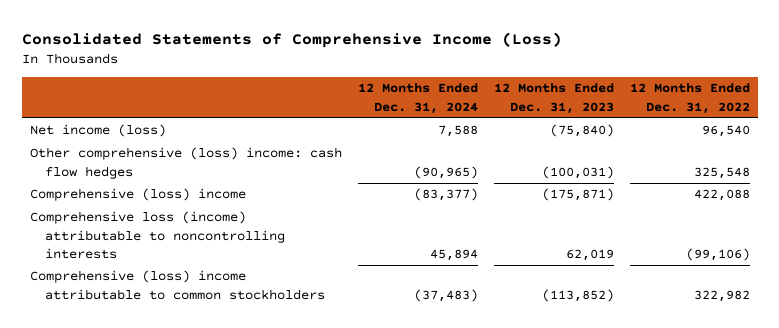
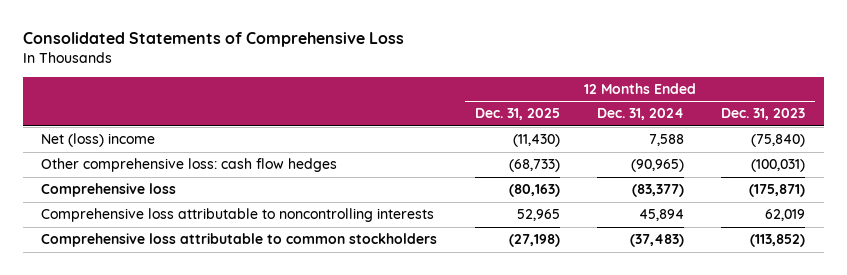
[21,31,562,48] Consolidated Statements of Comprehensive Income (Loss) -> [22,32,404,48] Consolidated Statements of Comprehensive Loss
[629,83,750,114] 12 Months Ended Dec. 31, 2022 -> none
none -> [474,108,560,121] Dec. 31, 2025
[29,124,166,138] Net income (loss) -> [41,133,156,148] Net (loss) income
[29,147,342,179] Other comprehensive (loss) income: cash flow hedges -> [41,158,338,173] Other comprehensive loss: cash flow hedges
[29,188,246,202] Comprehensive (loss) income -> [41,183,177,198] Comprehensive loss
[29,211,286,260] Comprehensive loss (income) attributable to noncontrolling interests -> [41,208,435,223] Comprehensive loss attributable to noncontrolling interests
[29,270,326,300] Comprehensive (loss) income attributable to common stockholders -> [41,233,438,248] Comprehensive loss attributable to common stockholders

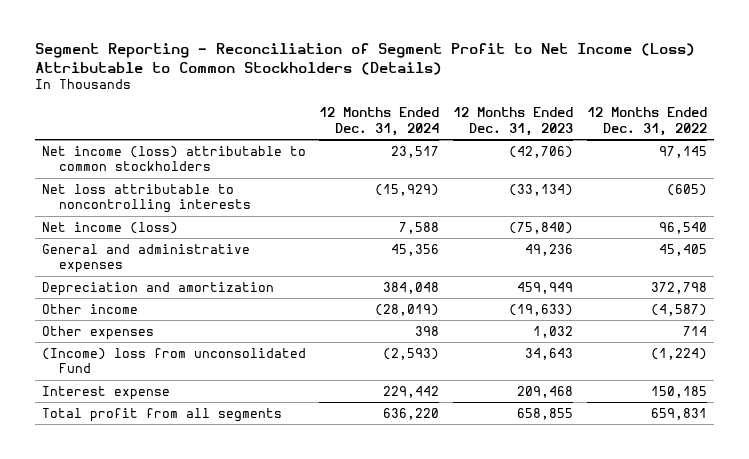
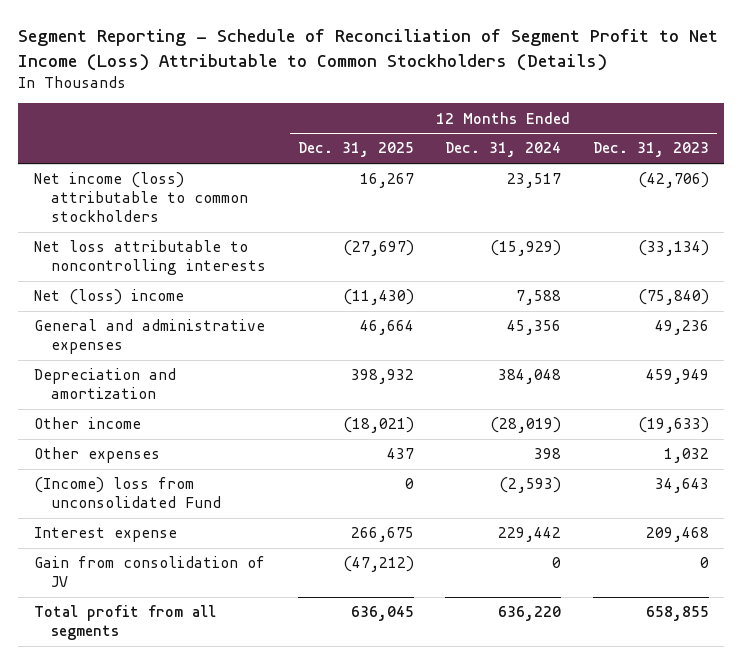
[34,42,695,75] Segment Reporting - Reconciliation of Segment Profit to Net Income (Loss) Attributable to Common Stockholders (Details) -> [18,29,719,71] Segment Reporting - Schedule of Reconciliation of Segment Profit to Net Income (Loss) Attributable to Common Stockholders (Details)
[587,107,708,136] 12 Months Ended Dec. 31, 2022 -> none
none -> [297,142,414,158] Dec. 31, 2025
[41,221,178,234] Net income (loss) -> [33,289,184,306] Net (loss) income
none -> [33,556,265,588] Gain from consolidation of JV

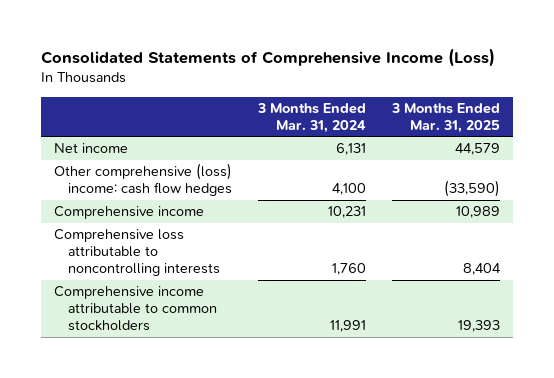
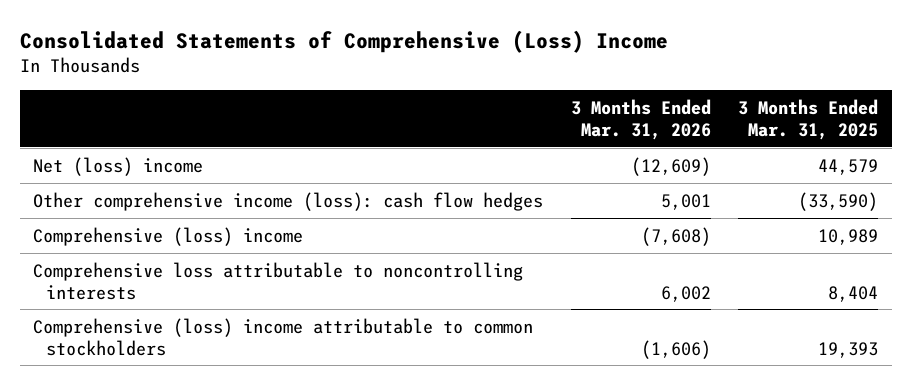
[40,48,495,68] Consolidated Statements of Comprehensive Income (Loss) -> [19,29,668,53] Consolidated Statements of Comprehensive (Loss) Income
[257,102,367,133] 3 Months Ended Mar. 31, 2024 -> none
none -> [570,99,711,140] 3 Months Ended Mar. 31, 2026
[53,143,128,154] Net income -> [33,156,204,176] Net (loss) income
[53,163,233,197] Other comprehensive (loss) income: cash flow hedges -> [33,191,544,211] Other comprehensive income (loss): cash flow hedges
[53,206,204,220] Comprehensive income -> [33,226,304,246] Comprehensive (loss) income
[53,286,218,332] Comprehensive income attributable to common stockholders -> [33,317,534,356] Comprehensive (loss) income attributable to common stockholders

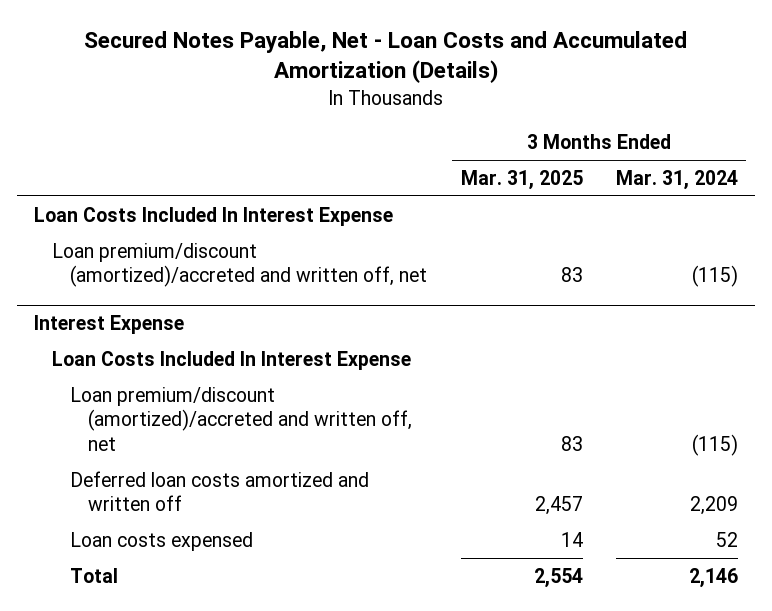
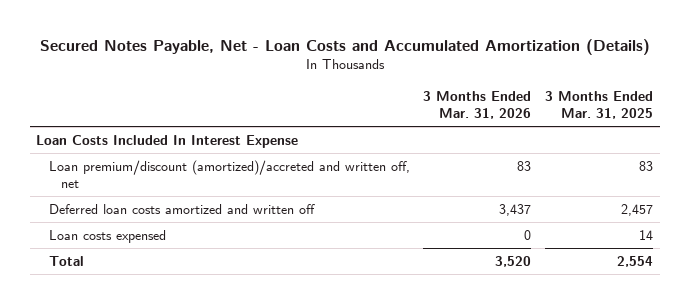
[615,169,738,190] Mar. 31, 2024 -> none
none -> [423,90,532,120] 3 Months Ended Mar. 31, 2026
[34,315,185,335] Interest Expense -> none
[52,350,412,370] Loan Costs Included In Interest Expense -> none
[70,386,413,451] Loan premium/discount (amortized)/accreted and written off, net -> none

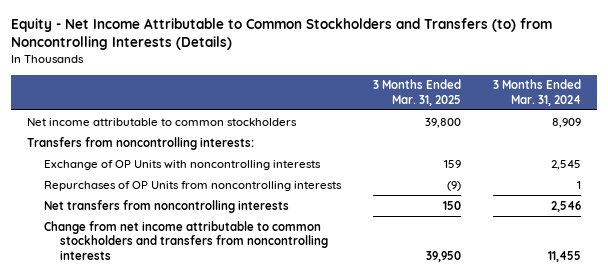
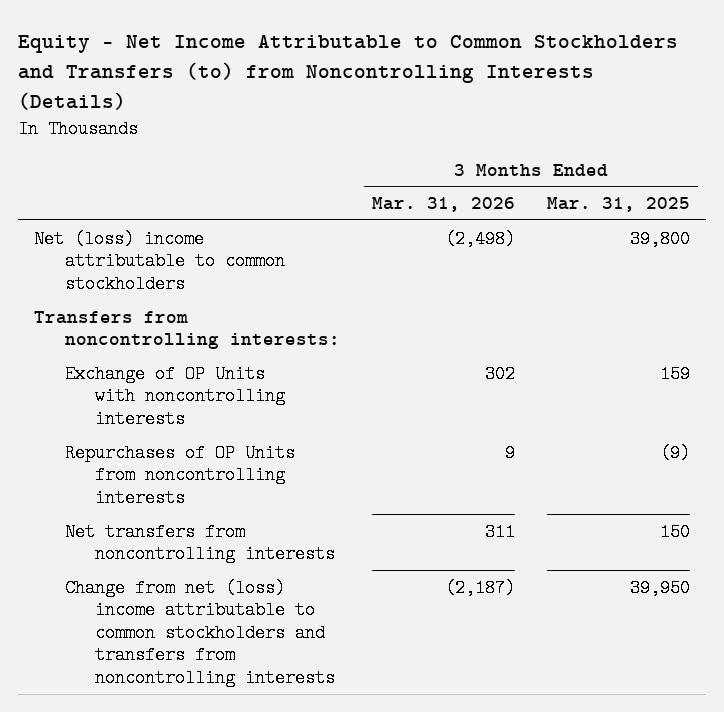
[493,79,582,106] 3 Months Ended Mar. 31, 2024 -> none
none -> [371,196,515,212] Mar. 31, 2026
[27,117,298,126] Net income attributable to common stockholders -> [34,229,285,293] Net (loss) income attributable to common stockholders
[43,220,328,260] Change from net income attributable to common stockholders and transfers from noncontrolling interests -> [64,578,336,688] Change from net (loss) income attributable to common stockholders and transfers from noncontrolling interests

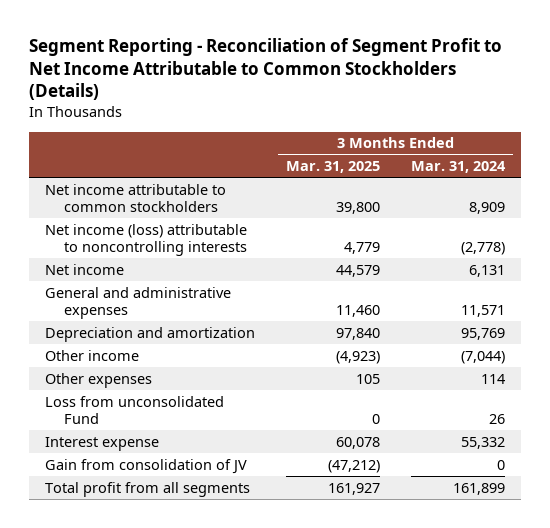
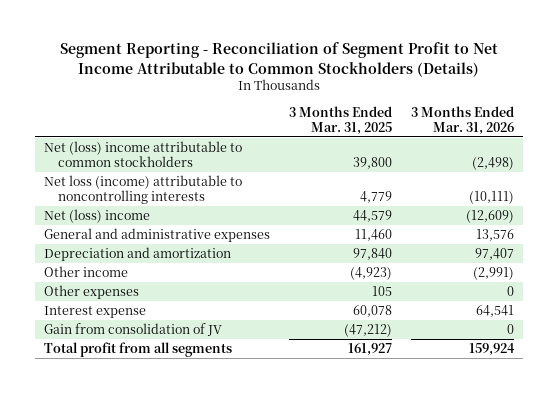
[411,160,507,173] Mar. 31, 2024 -> none
none -> [410,105,514,135] 3 Months Ended Mar. 31, 2026
[44,183,226,212] Net income attributable to common stockholders -> [44,140,243,168] Net (loss) income attributable to common stockholders
[44,223,247,256] Net income (loss) attributable to noncontrolling interests -> [44,174,243,205] Net loss (income) attributable to noncontrolling interests
[44,263,124,275] Net income -> [44,208,151,223] Net (loss) income
[44,395,224,424] Loss from unconsolidated Fund -> none

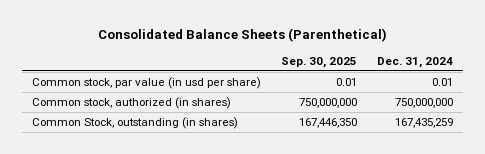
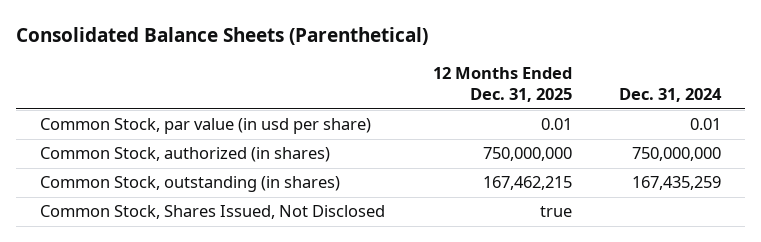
[281,56,358,68] Sep. 30, 2025 -> none
none -> [432,66,572,103] 12 Months Ended Dec. 31, 2025
[31,77,261,90] Common stock, par value (in usd per share) -> [39,118,371,135] Common Stock, par value (in usd per share)
[31,97,231,110] Common stock, authorized (in shares) -> [39,147,330,163] Common Stock, authorized (in shares)
none -> [39,205,385,220] Common Stock, Shares Issued, Not Disclosed

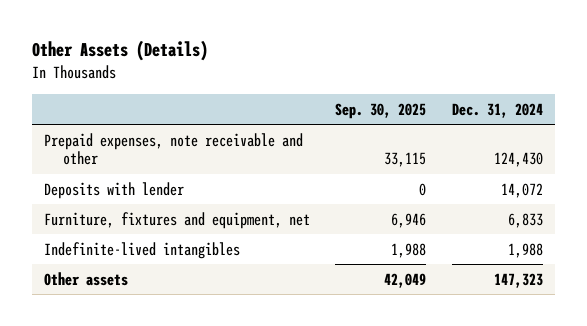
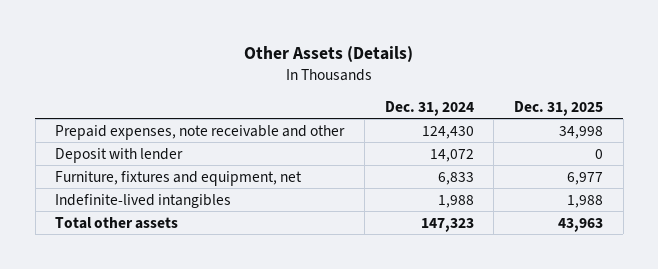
[335,102,427,119] Sep. 30, 2025 -> none
none -> [513,100,603,116] Dec. 31, 2025
[44,181,185,199] Deposits with lender -> [55,147,184,163] Deposit with lender
[44,271,129,286] Other assets -> [55,216,179,229] Total other assets

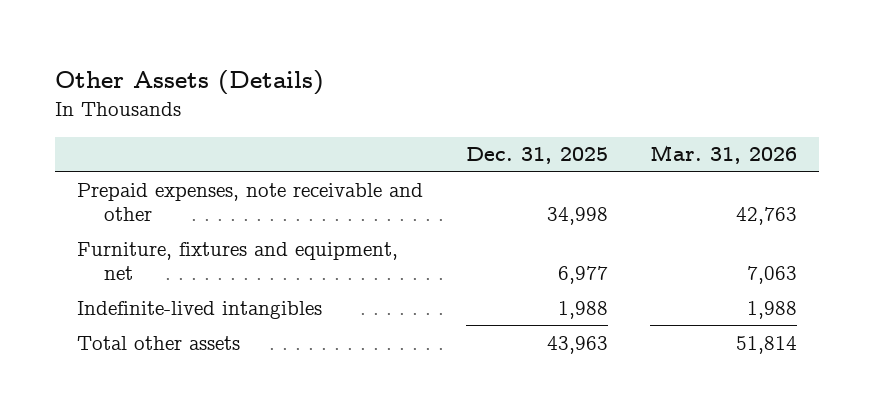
[384,100,474,116] Dec. 31, 2024 -> none
none -> [650,145,798,165] Mar. 31, 2026
[55,147,184,163] Deposit with lender -> none

